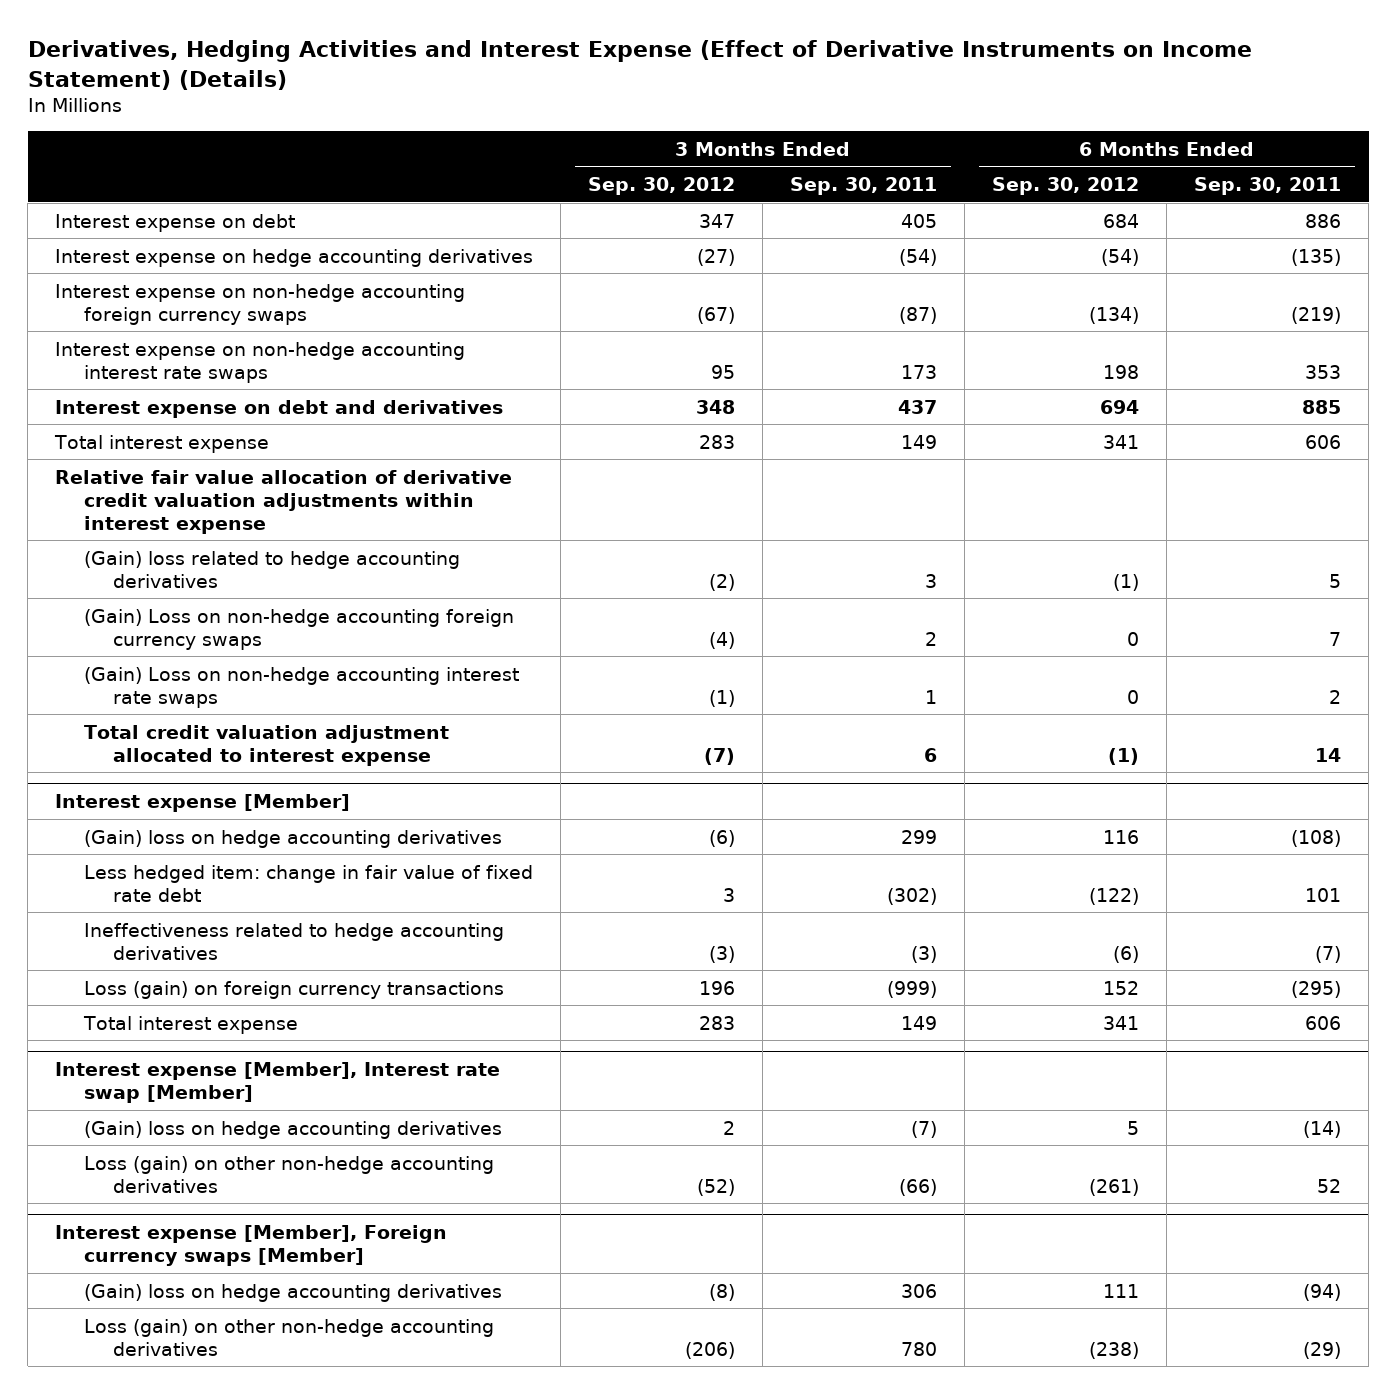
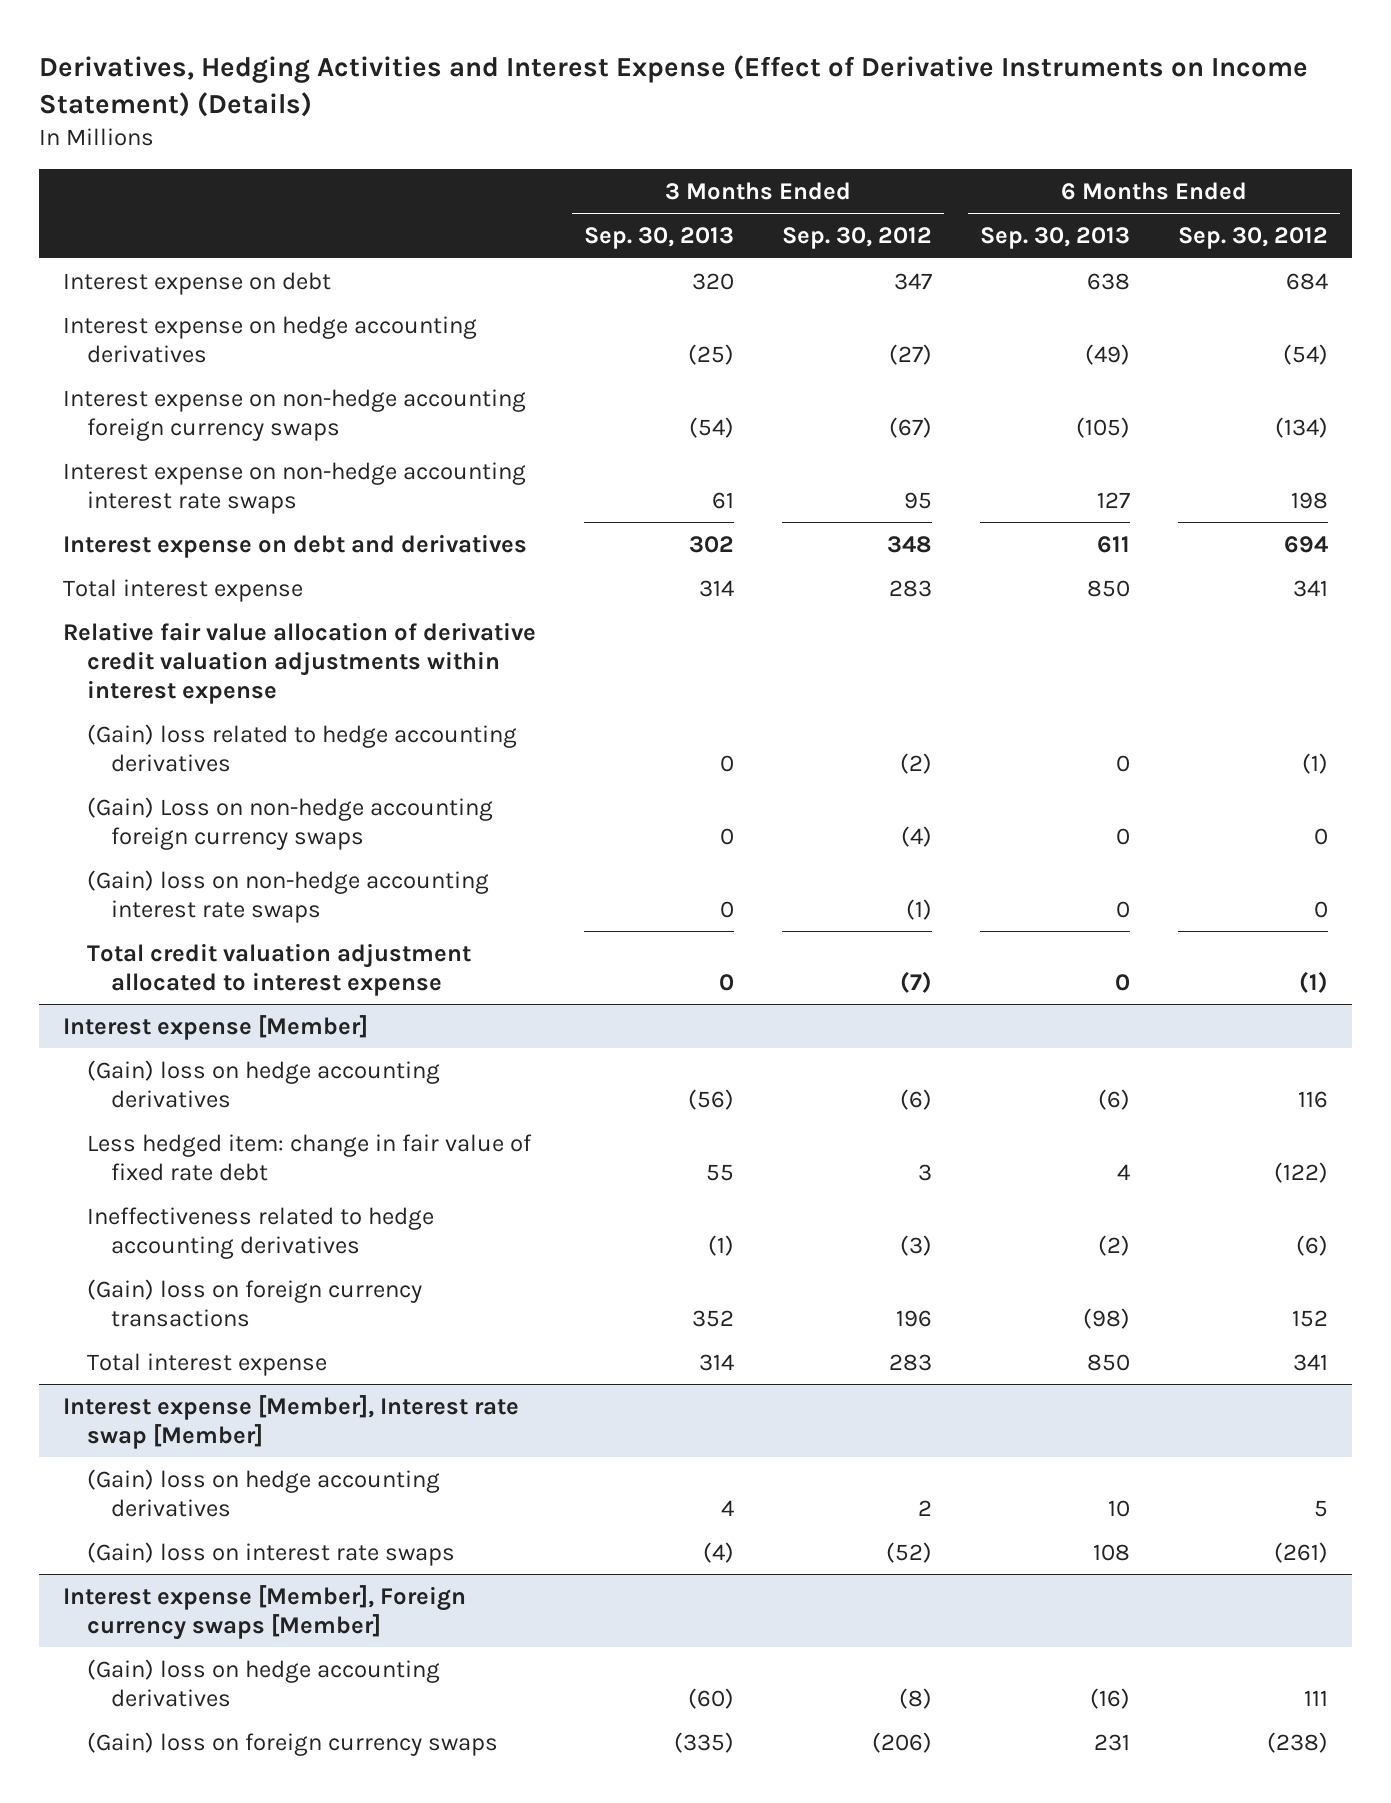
[790,177,938,196] Sep. 30, 2011 -> none
[1194,177,1342,196] Sep. 30, 2011 -> none
none -> [584,226,735,249] Sep. 30, 2013
none -> [980,226,1131,249] Sep. 30, 2013
[83,666,519,708] (Gain) Loss on non-hedge accounting interest rate swaps -> [87,869,490,923] (Gain) loss on non-hedge accounting interest rate swaps
[83,980,504,999] Loss (gain) on foreign currency transactions -> [87,1278,423,1327] (Gain) loss on foreign currency transactions
[83,1155,494,1193] Loss (gain) on other non-hedge accounting derivatives -> [87,1541,456,1566] (Gain) loss on interest rate swaps
[83,1318,494,1356] Loss (gain) on other non-hedge accounting derivatives -> [87,1731,499,1756] (Gain) loss on foreign currency swaps

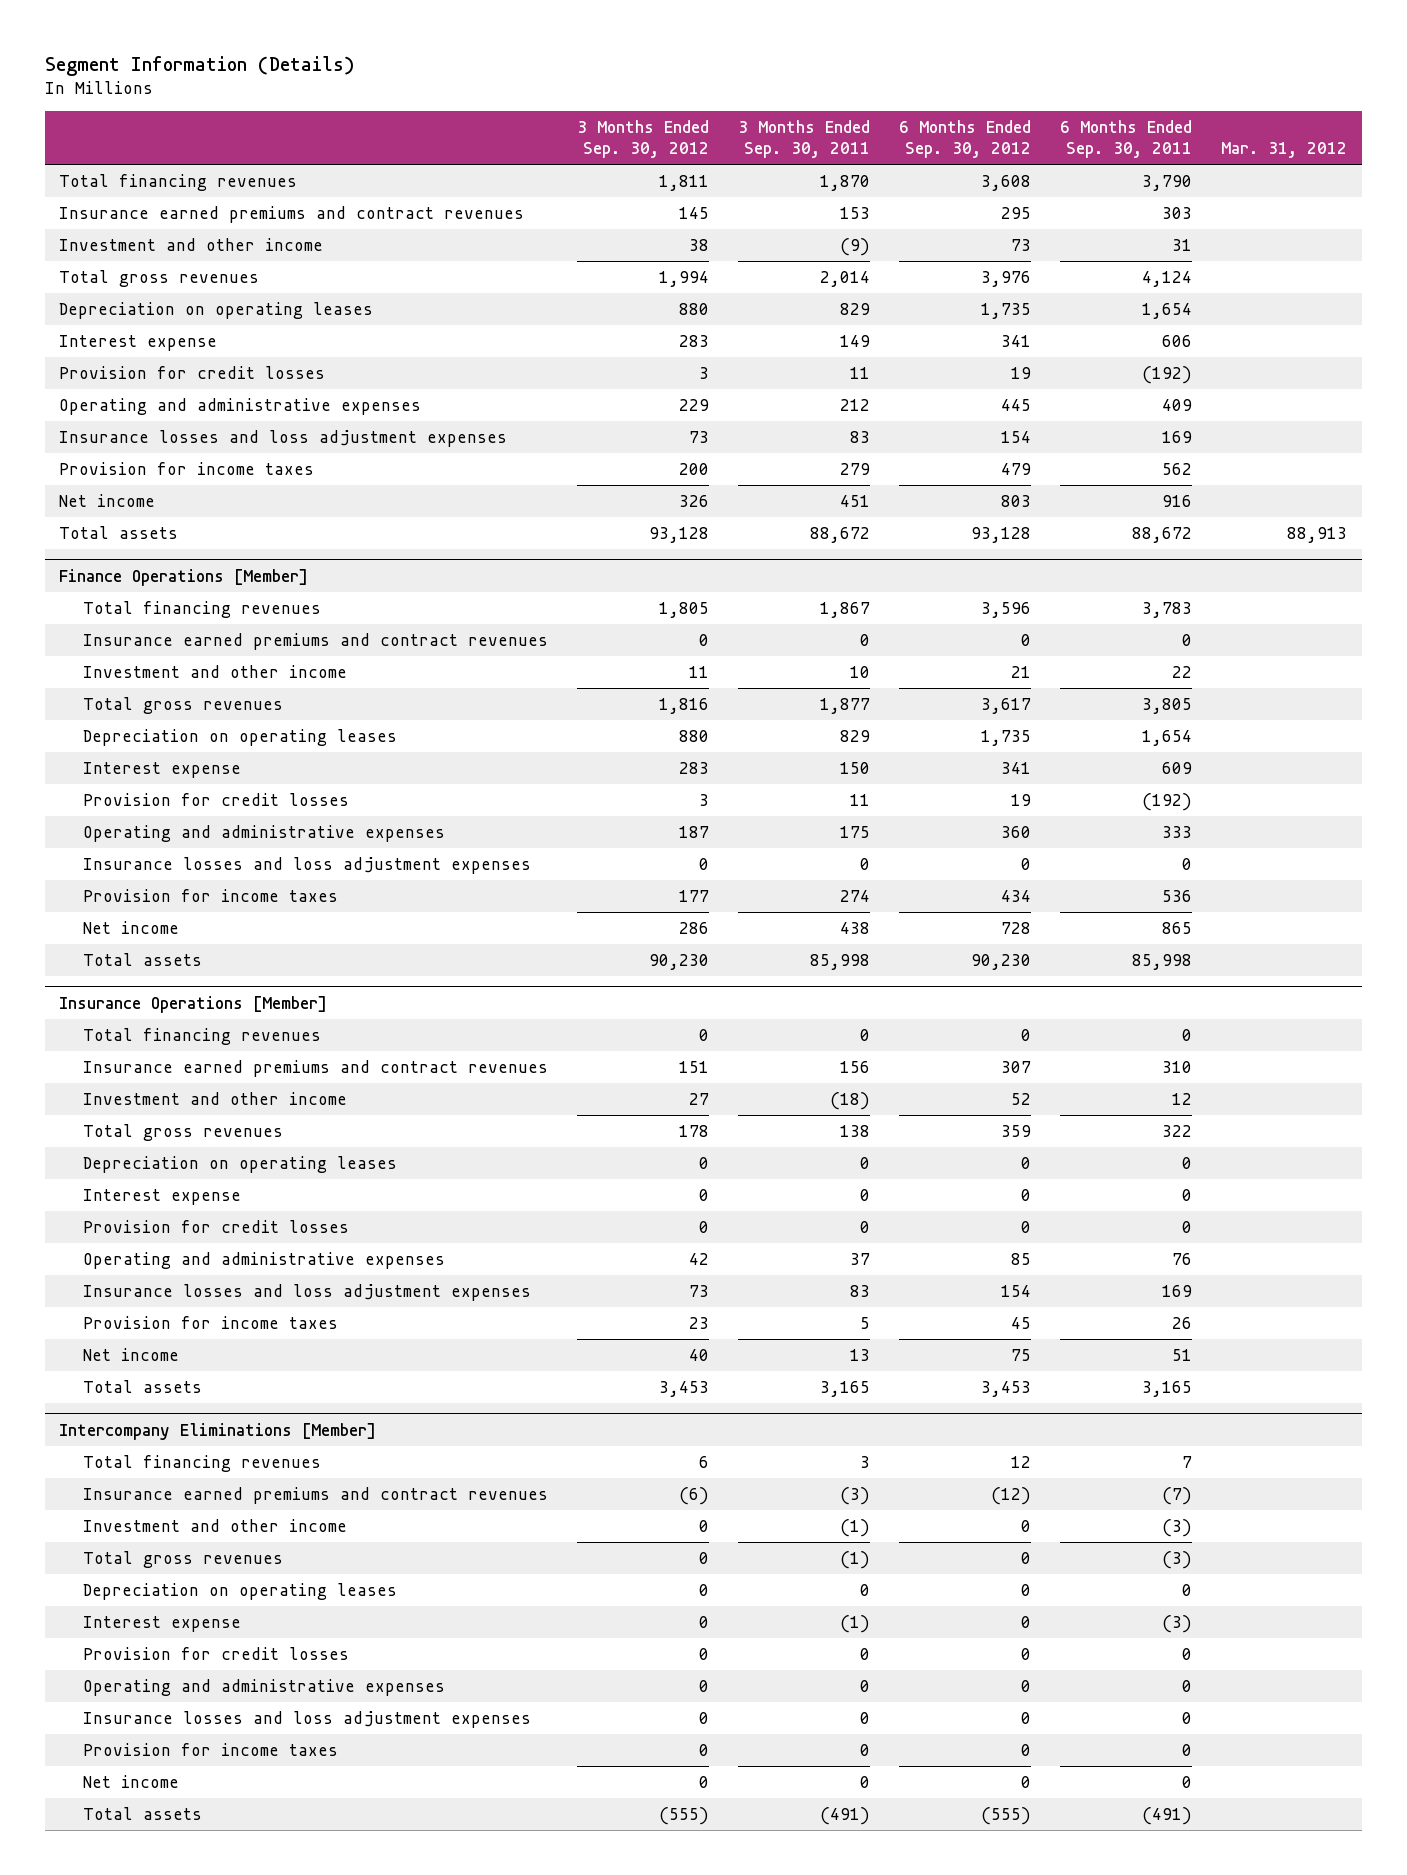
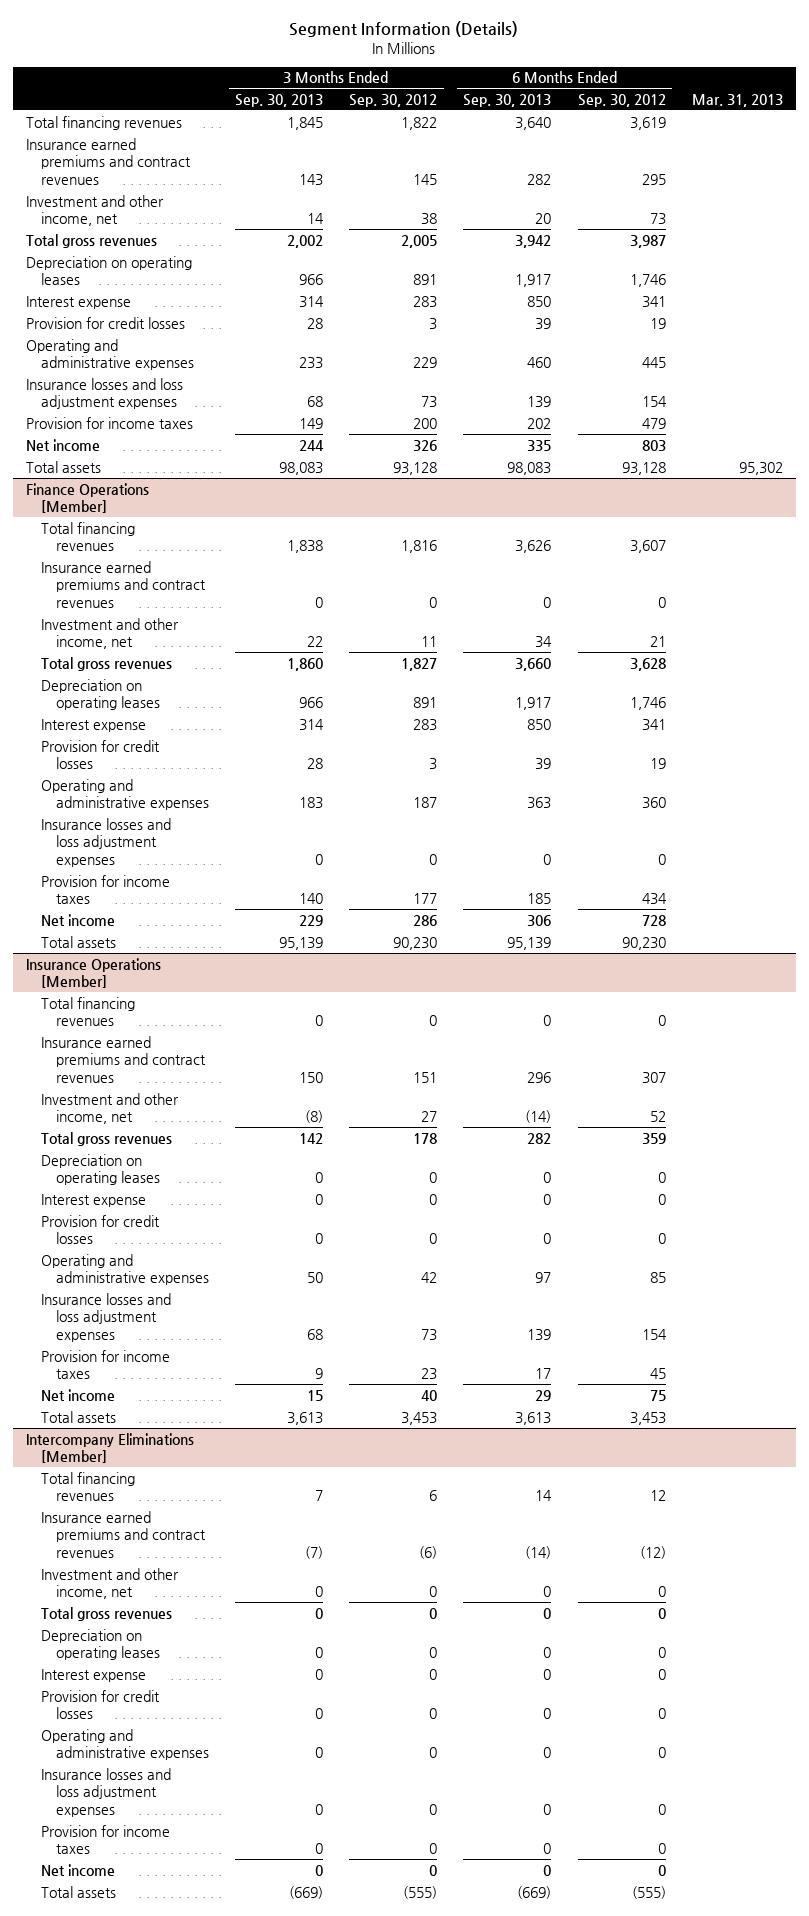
[738,119,871,159] 3 Months Ended Sep. 30, 2011 -> none
[1060,119,1193,159] 6 Months Ended Sep. 30, 2011 -> none
[1221,142,1348,159] Mar. 31, 2012 -> none
none -> [235,93,324,107] Sep. 30, 2013
none -> [463,93,552,107] Sep. 30, 2013
none -> [691,93,783,107] Mar. 31, 2013
[659,174,710,191] 1,811 -> [401,116,438,130] 1,822
[981,174,1032,191] 3,608 -> [629,116,666,130] 3,619
[59,237,324,251] Investment and other income -> [26,194,165,227] Investment and other income, net
[659,270,710,287] 1,994 -> [401,234,438,248] 2,005
[981,270,1032,287] 3,976 -> [629,234,666,248] 3,987
[679,302,710,315] 880 -> [413,274,438,286] 891
[981,302,1032,319] 1,735 -> [629,274,666,288] 1,746
[659,601,710,618] 1,805 -> [401,540,438,554] 1,816
[981,601,1032,618] 3,596 -> [629,540,666,554] 3,607
[82,664,347,678] Investment and other income -> [41,617,180,650] Investment and other income, net
[659,697,710,714] 1,816 -> [401,657,438,671] 1,827
[981,697,1032,714] 3,617 -> [629,657,666,671] 3,628
[679,729,710,742] 880 -> [413,697,438,709] 891
[981,729,1032,746] 1,735 -> [629,697,666,711] 1,746
[82,1091,347,1105] Investment and other income -> [41,1092,180,1125] Investment and other income, net
[82,1518,347,1532] Investment and other income -> [41,1567,180,1600] Investment and other income, net

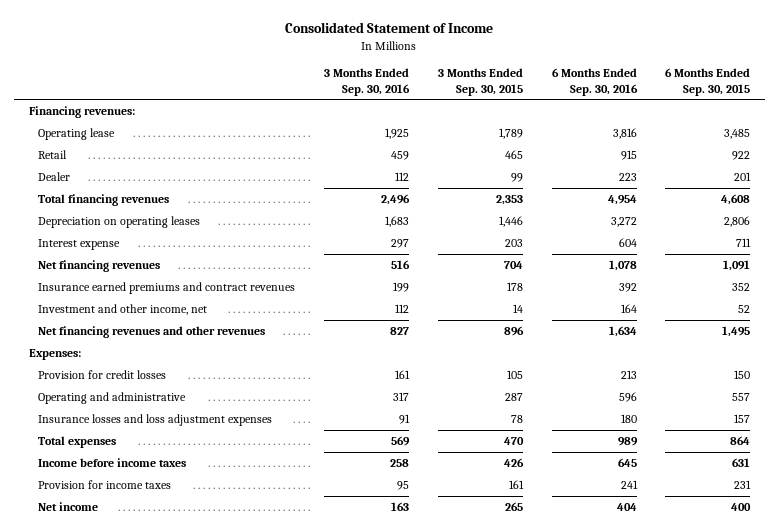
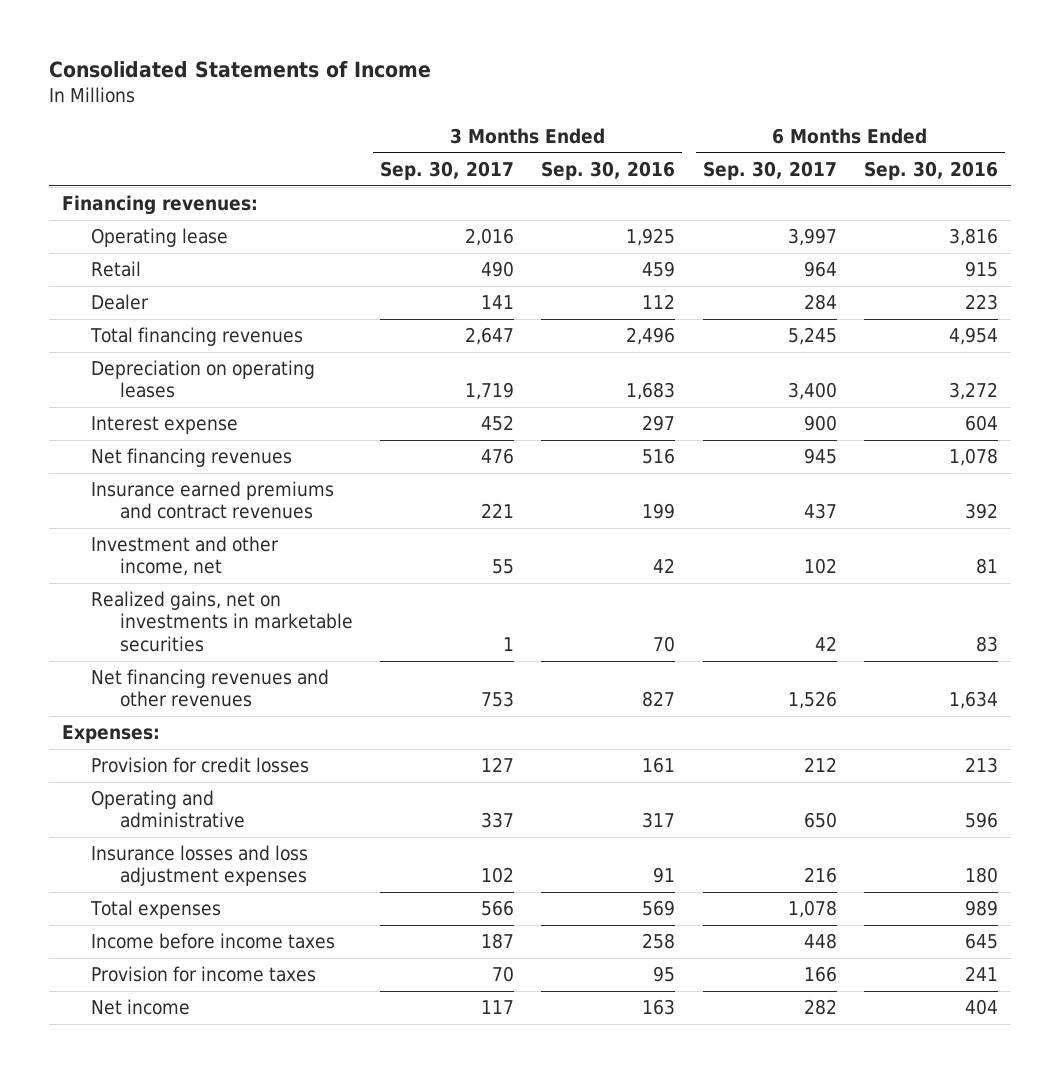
[285,22,494,34] Consolidated Statement of Income -> [48,61,431,79] Consolidated Statements of Income
[437,67,523,96] 3 Months Ended Sep. 30, 2015 -> none
[665,67,751,96] 6 Months Ended Sep. 30, 2015 -> none
none -> [380,161,515,181] Sep. 30, 2017
none -> [702,161,837,181] Sep. 30, 2017
[395,304,410,314] 112 -> [653,558,676,574] 42
[620,304,637,314] 164 -> [975,558,998,575] 81
none -> [91,591,353,652] Realized gains, net on investments in marketable securities

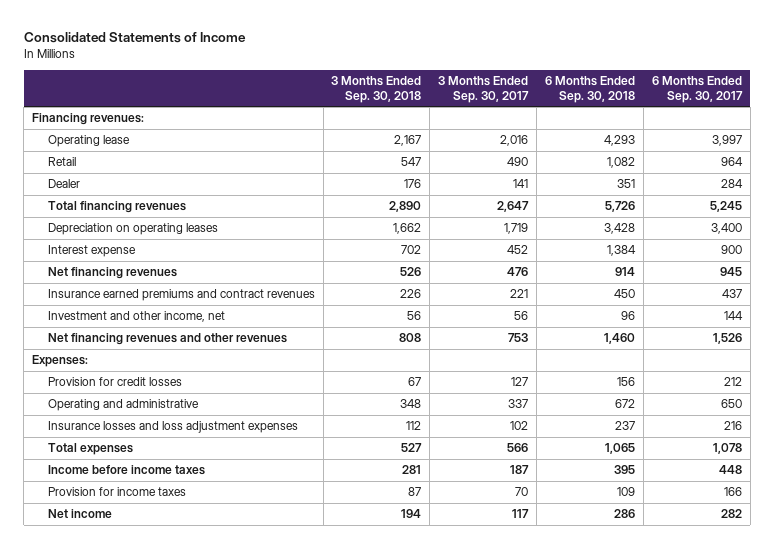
[541,161,676,181] Sep. 30, 2016 -> none
[863,161,998,181] Sep. 30, 2016 -> none
none -> [331,76,422,103] 3 Months Ended Sep. 30, 2018
none -> [544,76,635,103] 6 Months Ended Sep. 30, 2018
[91,591,353,652] Realized gains, net on investments in marketable securities -> none
[492,559,515,575] 55 -> [514,311,529,321] 56
[803,558,837,575] 102 -> [723,311,743,321] 144

